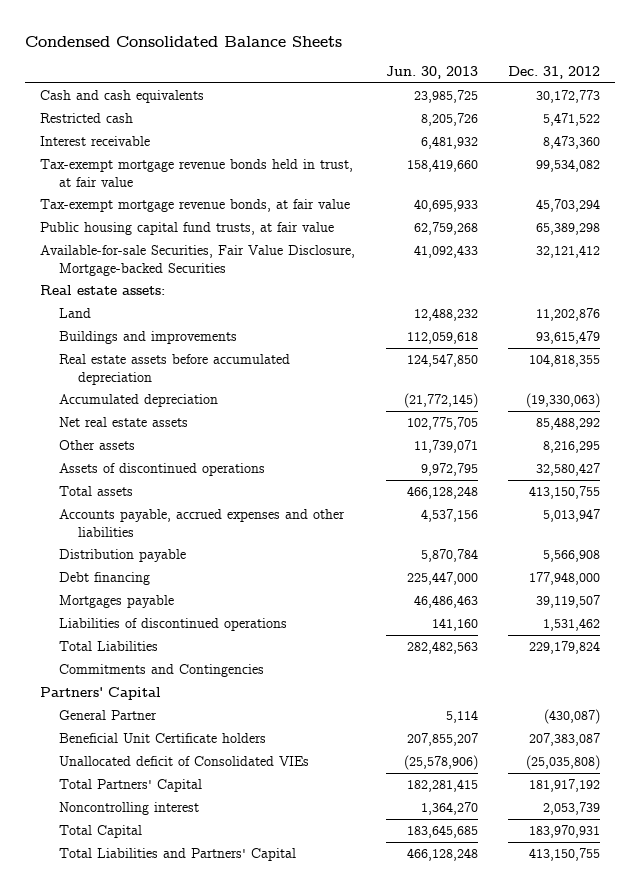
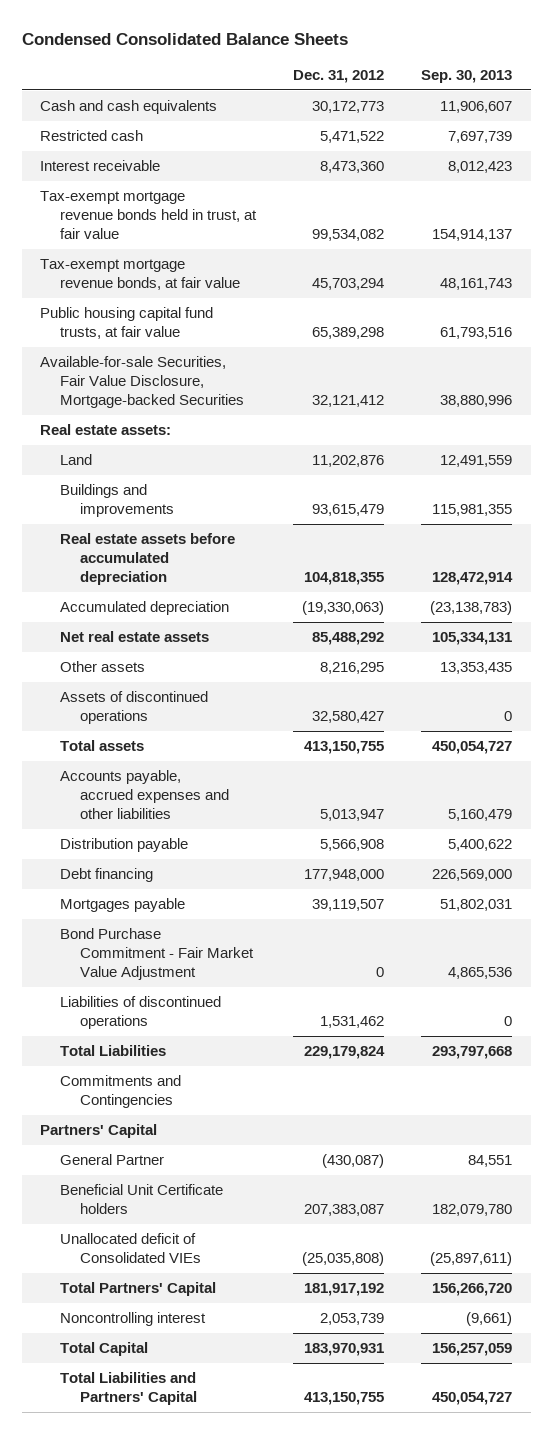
[385,66,478,80] Jun. 30, 2013 -> none
none -> [421,69,513,83] Sep. 30, 2013
none -> [60,928,255,981] Bond Purchase Commitment - Fair Market Value Adjustment

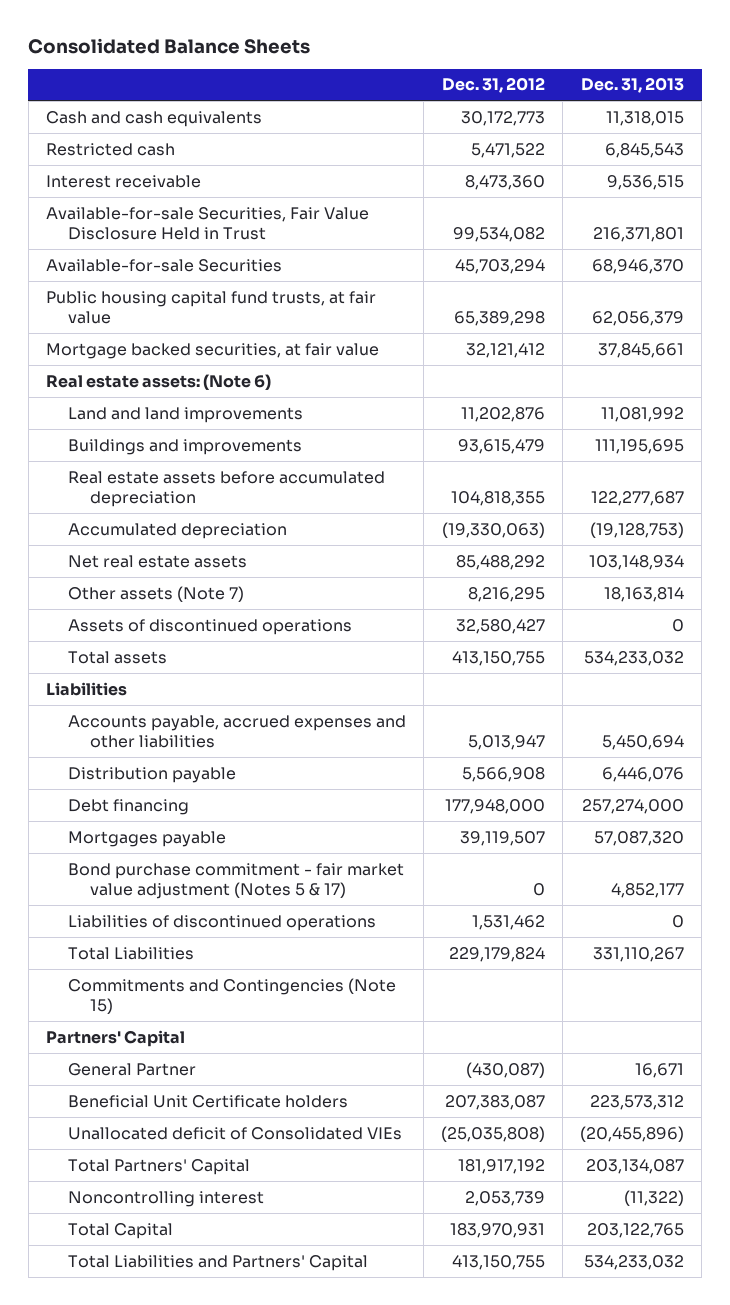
[21,32,348,45] Condensed Consolidated Balance Sheets -> [28,37,311,54] Consolidated Balance Sheets
[421,69,513,83] Sep. 30, 2013 -> none
none -> [581,77,685,94] Dec. 31, 2013
[40,191,258,240] Tax-exempt mortgage revenue bonds held in trust, at fair value -> [45,206,369,240] Available-for-sale Securities, Fair Value Disclosure Held in Trust
[40,259,241,291] Tax-exempt mortgage revenue bonds, at fair value -> [45,258,282,272] Available-for-sale Securities
[40,356,245,409] Available-for-sale Securities, Fair Value Disclosure, Mortgage-backed Securities -> [45,342,379,359] Mortgage backed securities, at fair value
[40,424,172,436] Real estate assets: -> [45,373,271,390] Real estate assets: (Note 6)
[60,454,93,466] Land -> [67,406,303,423] Land and land improvements
[60,661,146,673] Other assets -> [67,585,244,602] Other assets (Note 7)
none -> [45,681,127,696] Liabilities
[60,928,255,981] Bond Purchase Commitment - Fair Market Value Adjustment -> [67,862,404,899] Bond purchase commitment - fair market value adjustment (Notes 5 & 17)
[60,1075,182,1109] Commitments and Contingencies -> [67,977,396,1014] Commitments and Contingencies (Note 15)

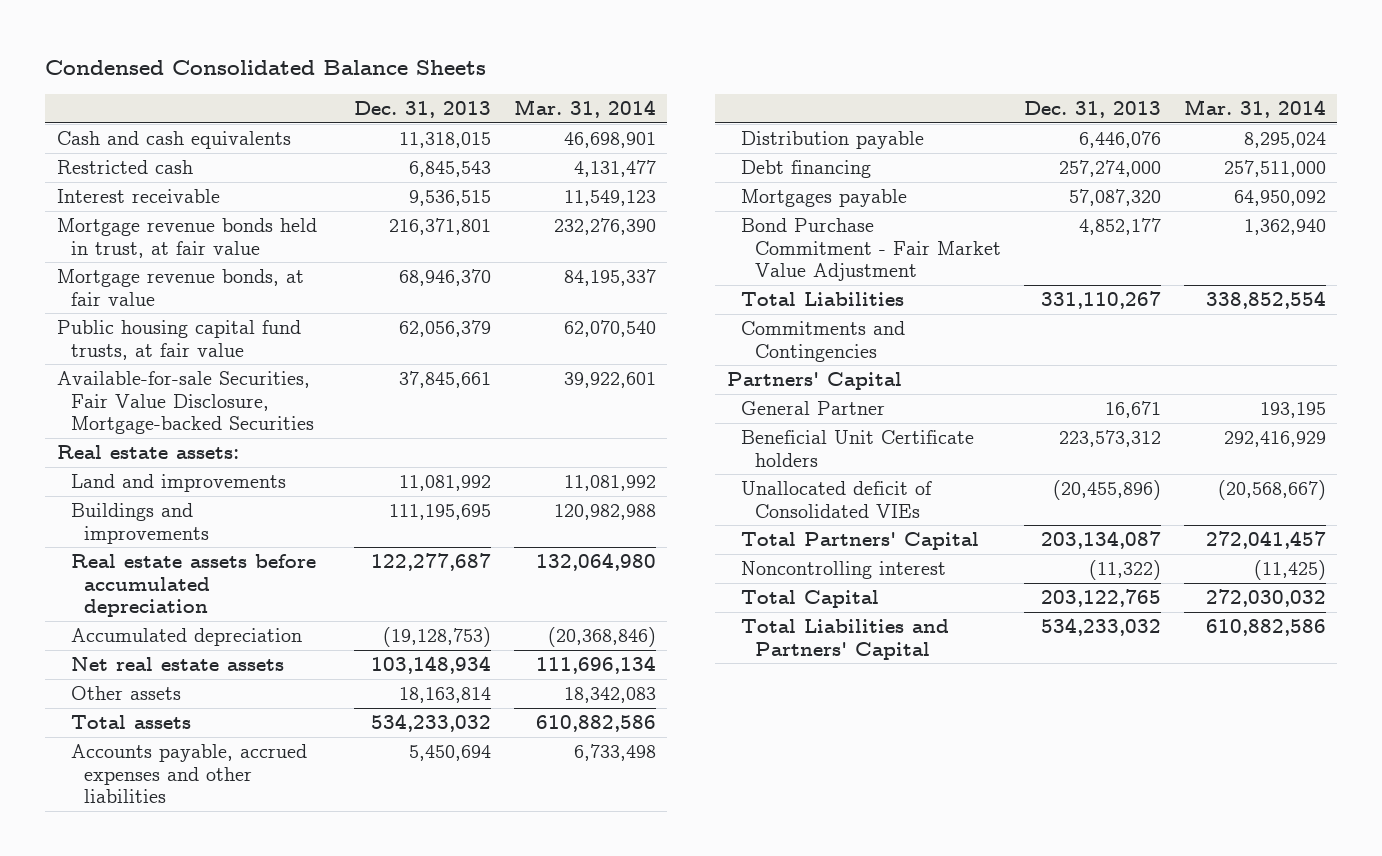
[28,37,311,54] Consolidated Balance Sheets -> [45,59,487,75] Condensed Consolidated Balance Sheets
[442,77,546,94] Dec. 31, 2012 -> none
none -> [513,99,656,119] Mar. 31, 2014
[45,206,369,240] Available-for-sale Securities, Fair Value Disclosure Held in Trust -> [56,217,317,258] Mortgage revenue bonds held in trust, at fair value
[45,258,282,272] Available-for-sale Securities -> [56,268,304,306] Mortgage revenue bonds, at fair value
[45,342,379,359] Mortgage backed securities, at fair value -> [56,370,314,435] Available-for-sale Securities, Fair Value Disclosure, Mortgage-backed Securities
[45,373,271,390] Real estate assets: (Note 6) -> [56,444,239,459] Real estate assets:
[67,406,303,423] Land and land improvements -> [70,473,286,492] Land and improvements
[67,618,352,635] Assets of discontinued operations -> none
[67,585,244,602] Other assets (Note 7) -> [70,685,181,700] Other assets
[45,681,127,696] Liabilities -> none
[67,914,376,931] Liabilities of discontinued operations -> none
[67,862,404,899] Bond purchase commitment - fair market value adjustment (Notes 5 & 17) -> [740,217,1001,282] Bond Purchase Commitment - Fair Market Value Adjustment
[67,977,396,1014] Commitments and Contingencies (Note 15) -> [740,320,905,362] Commitments and Contingencies

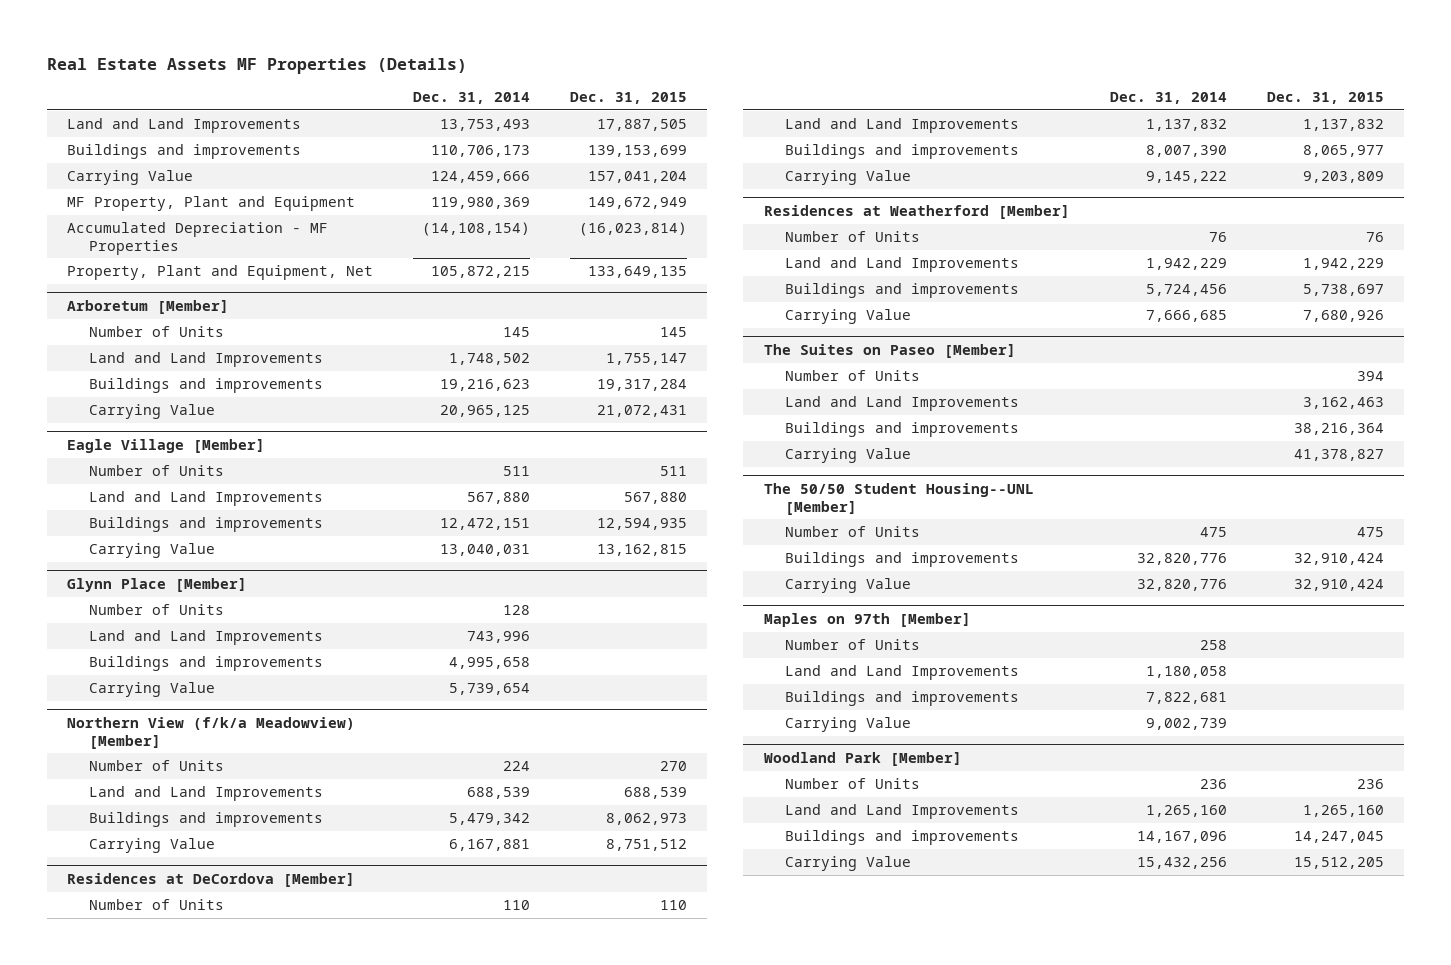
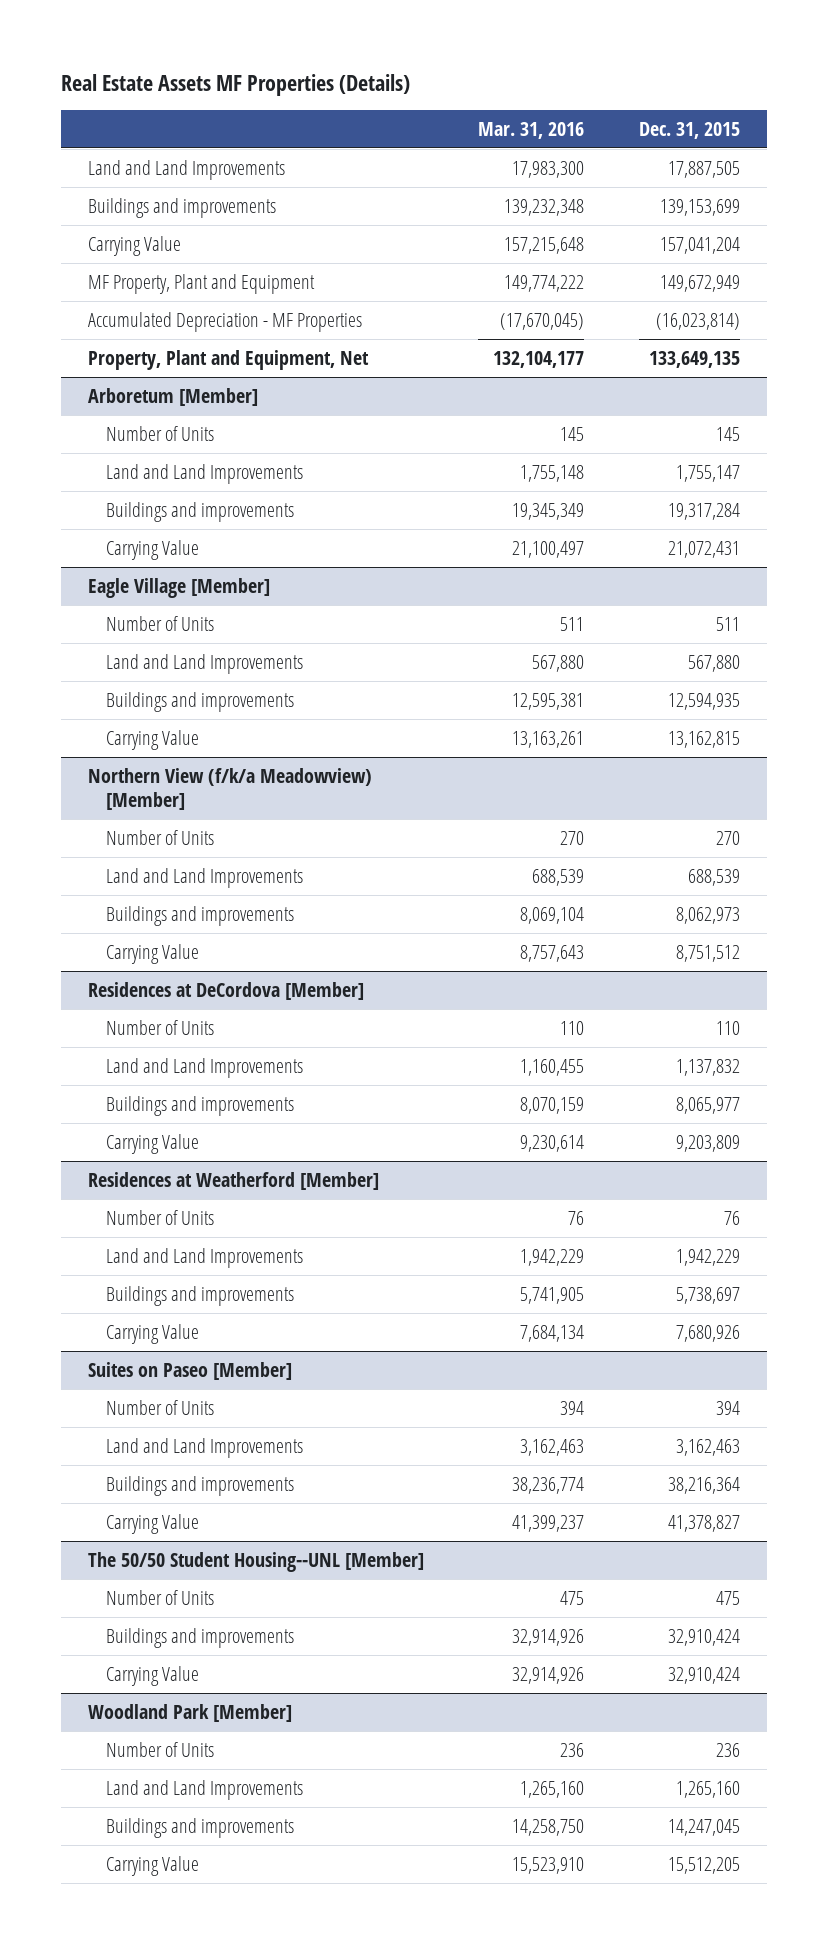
[413,92,531,105] Dec. 31, 2014 -> none
none -> [478,122,585,140] Mar. 31, 2016
[67,577,248,592] Glynn Place [Member] -> none
[88,604,224,616] Number of Units -> none
[88,630,323,646] Land and Land Improvements -> none
[88,656,323,672] Buildings and improvements -> none
[88,682,215,698] Carrying Value -> none
[763,343,1016,358] The Suites on Paseo [Member] -> [88,1361,293,1380] Suites on Paseo [Member]
[763,612,971,627] Maples on 97th [Member] -> none
[785,639,921,651] Number of Units -> none
[785,665,1020,681] Land and Land Improvements -> none
[785,691,1020,707] Buildings and improvements -> none
[785,717,912,733] Carrying Value -> none

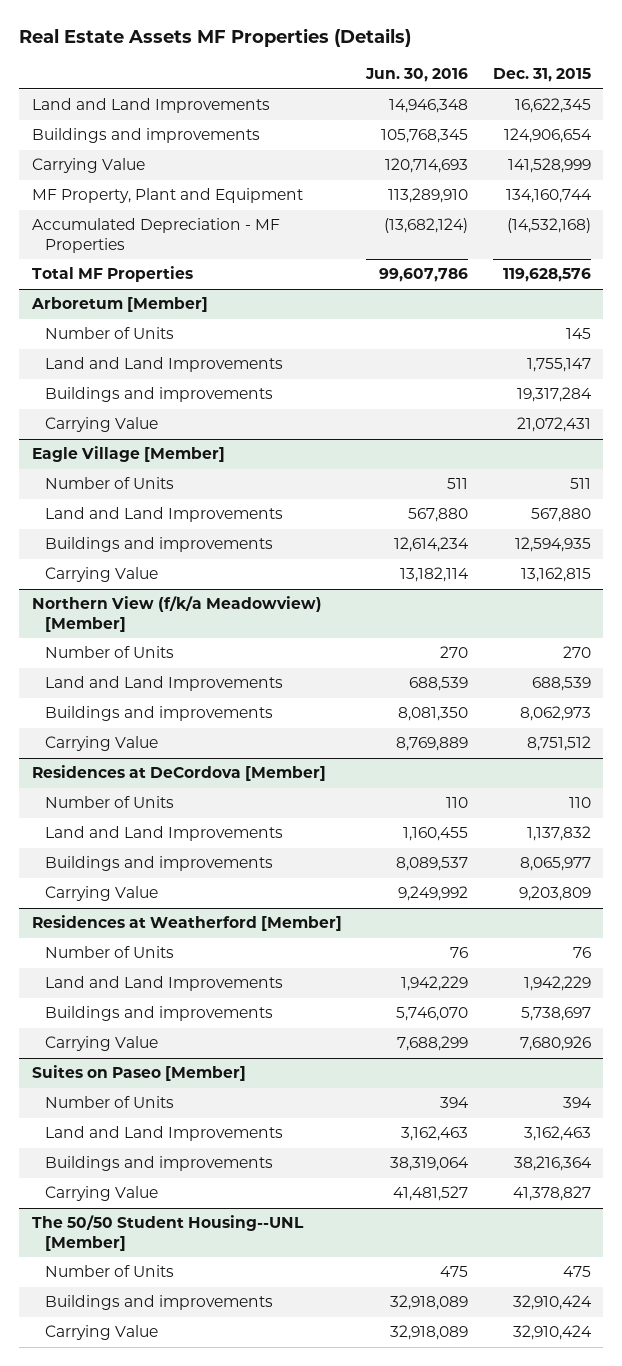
[478,122,585,140] Mar. 31, 2016 -> none
none -> [365,68,469,83] Jun. 30, 2016
[88,349,370,370] Property, Plant and Equipment, Net -> none
[667,160,740,178] 17,887,505 -> [514,98,591,114] 16,622,345
[659,198,740,216] 139,153,699 -> [503,128,592,144] 124,906,654
[659,236,740,254] 157,041,204 -> [507,158,591,174] 141,528,999
[659,274,740,292] 149,672,949 -> [505,189,592,204] 134,160,744
[655,312,740,330] (16,023,814) -> [506,218,591,234] (14,532,168)
none -> [31,266,193,283] Total MF Properties
[88,1703,293,1722] Woodland Park [Member] -> none
[105,1741,214,1757] Number of Units -> none
[105,1779,303,1800] Land and Land Improvements -> none
[105,1817,294,1838] Buildings and improvements -> none
[105,1855,199,1876] Carrying Value -> none

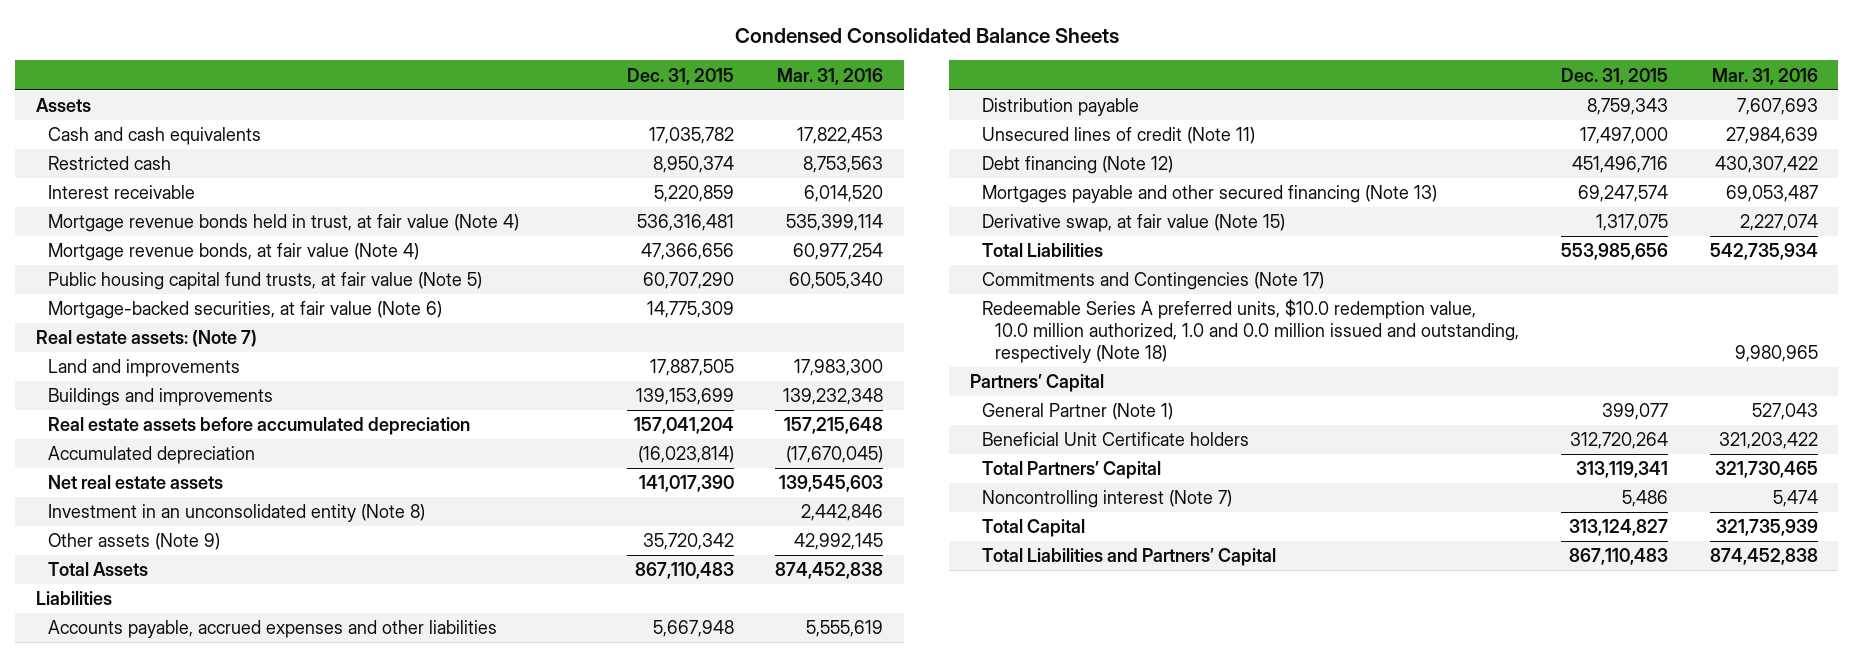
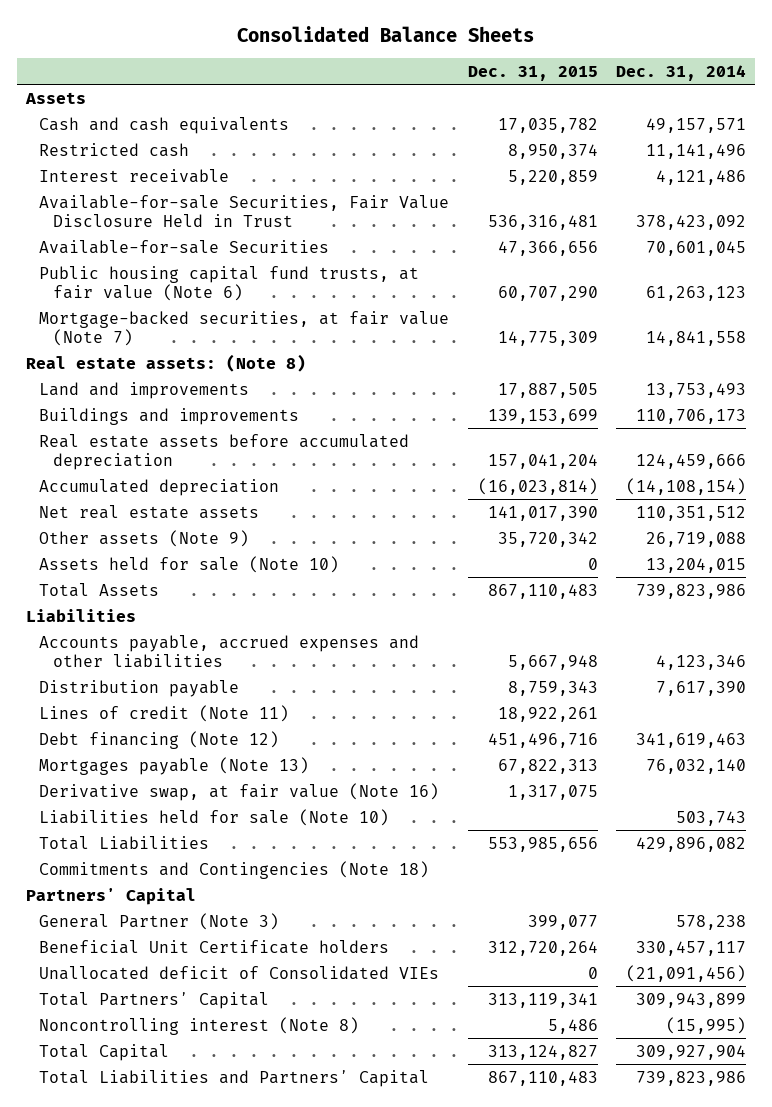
[734,27,1119,43] Condensed Consolidated Balance Sheets -> [237,26,535,43] Consolidated Balance Sheets
[777,67,884,85] Mar. 31, 2016 -> none
none -> [616,64,747,81] Dec. 31, 2014
[48,214,520,233] Mortgage revenue bonds held in trust, at fair value (Note 4) -> [39,194,450,227] Available-for-sale Securities, Fair Value Disclosure Held in Trust
[48,243,420,262] Mortgage revenue bonds, at fair value (Note 4) -> [39,239,330,254] Available-for-sale Securities
[48,272,483,291] Public housing capital fund trusts, at fair value (Note 5) -> [39,265,420,301] Public housing capital fund trusts, at fair value (Note 6)
[48,301,443,320] Mortgage-backed securities, at fair value (Note 6) -> [39,310,450,346] Mortgage-backed securities, at fair value (Note 7)
[35,330,257,348] Real estate assets: (Note 7) -> [26,353,307,372] Real estate assets: (Note 8)
[48,504,426,523] Investment in an unconsolidated entity (Note 8) -> none
none -> [39,555,340,573] Assets held for sale (Note 10)
[982,127,1256,145] Unsecured lines of credit (Note 11) -> [39,704,290,722] Lines of credit (Note 11)
[1579,127,1668,145] 17,497,000 -> [497,706,598,722] 18,922,261
[982,185,1438,204] Mortgages payable and other secured financing (Note 13) -> [39,756,310,775] Mortgages payable (Note 13)
[1577,185,1668,203] 69,247,574 -> [497,758,598,774] 67,822,313
[982,214,1286,233] Derivative swap, at fair value (Note 15) -> [39,782,440,801] Derivative swap, at fair value (Note 16)
none -> [39,808,390,826] Liabilities held for sale (Note 10)
[982,299,1519,363] Redeemable Series A preferred units, $10.0 redemption value, 10.0 million authorized, 1.0 and 0.0 million issued and outstanding, respectively (Note 18) -> none
[982,272,1325,291] Commitments and Contingencies (Note 17) -> [39,860,430,879] Commitments and Contingencies (Note 18)
[982,403,1174,421] General Partner (Note 1) -> [39,912,280,930] General Partner (Note 3)
none -> [39,965,440,980] Unallocated deficit of Consolidated VIEs
[982,490,1233,509] Noncontrolling interest (Note 7) -> [39,1016,360,1035] Noncontrolling interest (Note 8)

